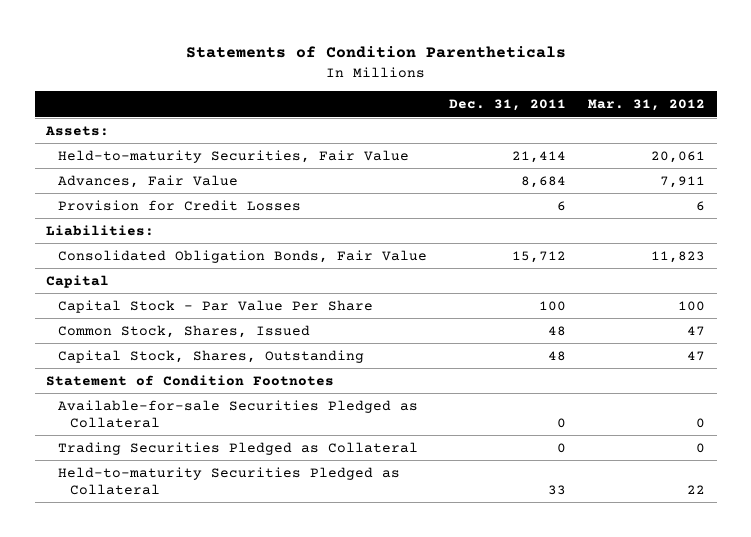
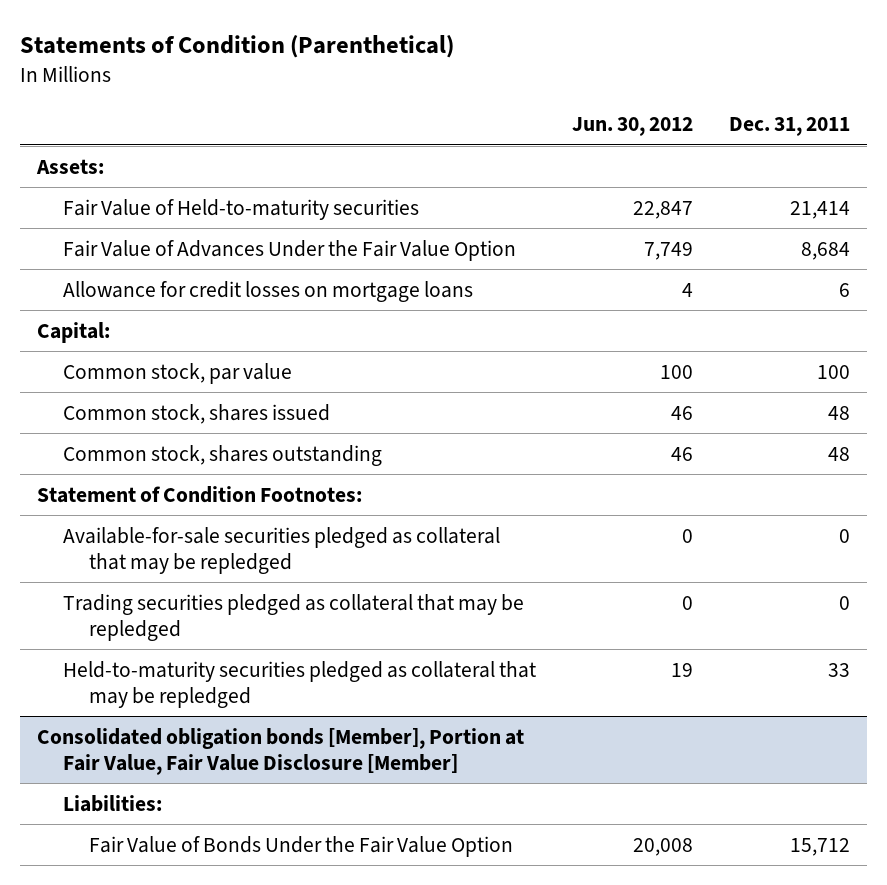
[185,46,566,59] Statements of Condition Parentheticals -> [19,34,454,58] Statements of Condition (Parenthetical)
[588,99,706,112] Mar. 31, 2012 -> none
none -> [571,116,693,136] Jun. 30, 2012
[58,149,410,163] Held-to-maturity Securities, Fair Value -> [63,198,420,220] Fair Value of Held-to-maturity securities
[58,174,239,188] Advances, Fair Value -> [63,239,517,261] Fair Value of Advances Under the Fair Value Option
[58,199,302,211] Provision for Credit Losses -> [63,280,474,302] Allowance for credit losses on mortgage loans
none -> [37,321,111,343] Capital:
none -> [63,362,293,384] Common stock, par value
none -> [63,403,331,424] Common stock, shares issued
none -> [63,444,383,466] Common stock, shares outstanding
none -> [37,485,363,503] Statement of Condition Footnotes:
none -> [63,526,501,574] Available-for-sale securities pledged as collateral that may be repledged
none -> [63,593,525,641] Trading securities pledged as collateral that may be repledged
none -> [63,660,537,708] Held-to-maturity securities pledged as collateral that may be repledged
none -> [37,727,525,775] Consolidated obligation bonds [Member], Portion at Fair Value, Fair Value Disclosure [Member]
[45,274,109,288] Capital -> none
[58,299,374,313] Capital Stock - Par Value Per Share -> none
[58,324,311,338] Common Stock, Shares, Issued -> none
[58,349,365,363] Capital Stock, Shares, Outstanding -> none
[45,374,334,386] Statement of Condition Footnotes -> none
[58,399,419,428] Available-for-sale Securities Pledged as Collateral -> none
[58,441,419,455] Trading Securities Pledged as Collateral -> none
[58,466,401,495] Held-to-maturity Securities Pledged as Collateral -> none
[58,249,428,263] Consolidated Obligation Bonds, Fair Value -> [89,835,514,857] Fair Value of Bonds Under the Fair Value Option

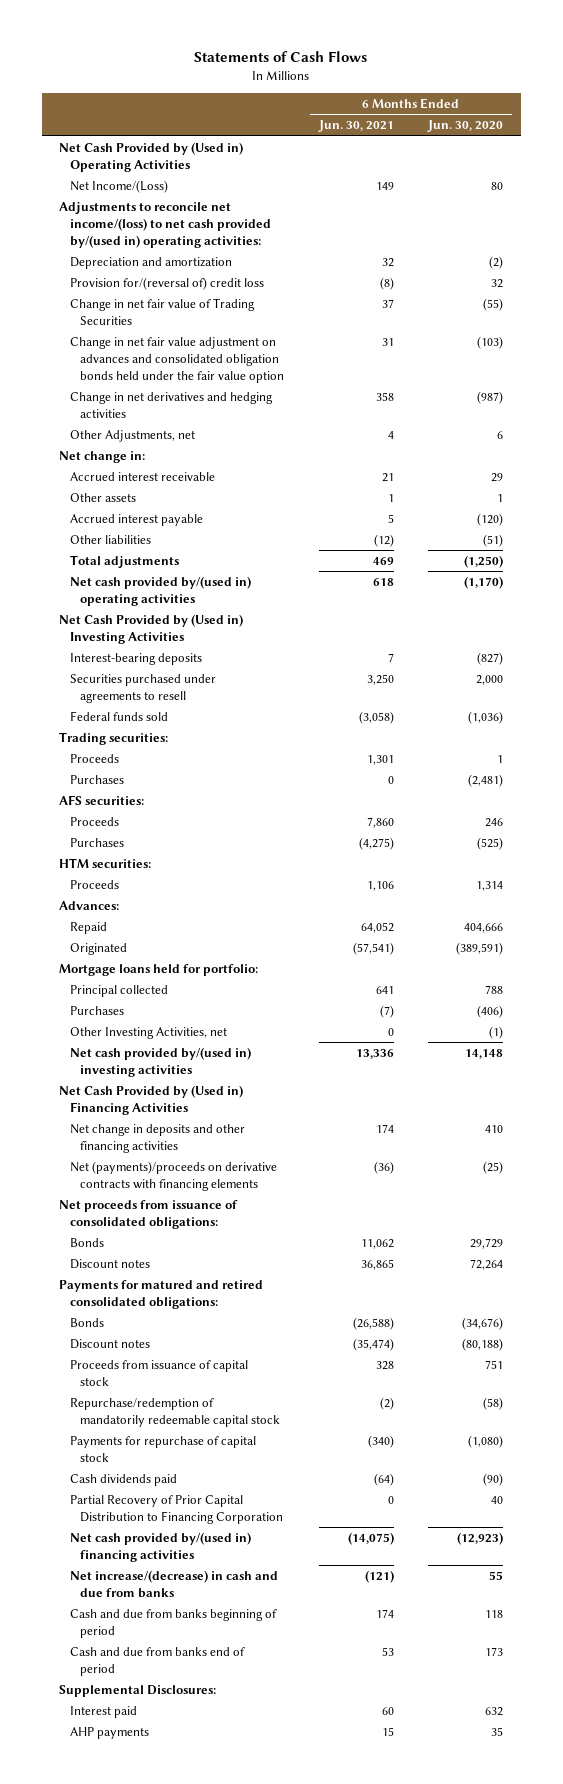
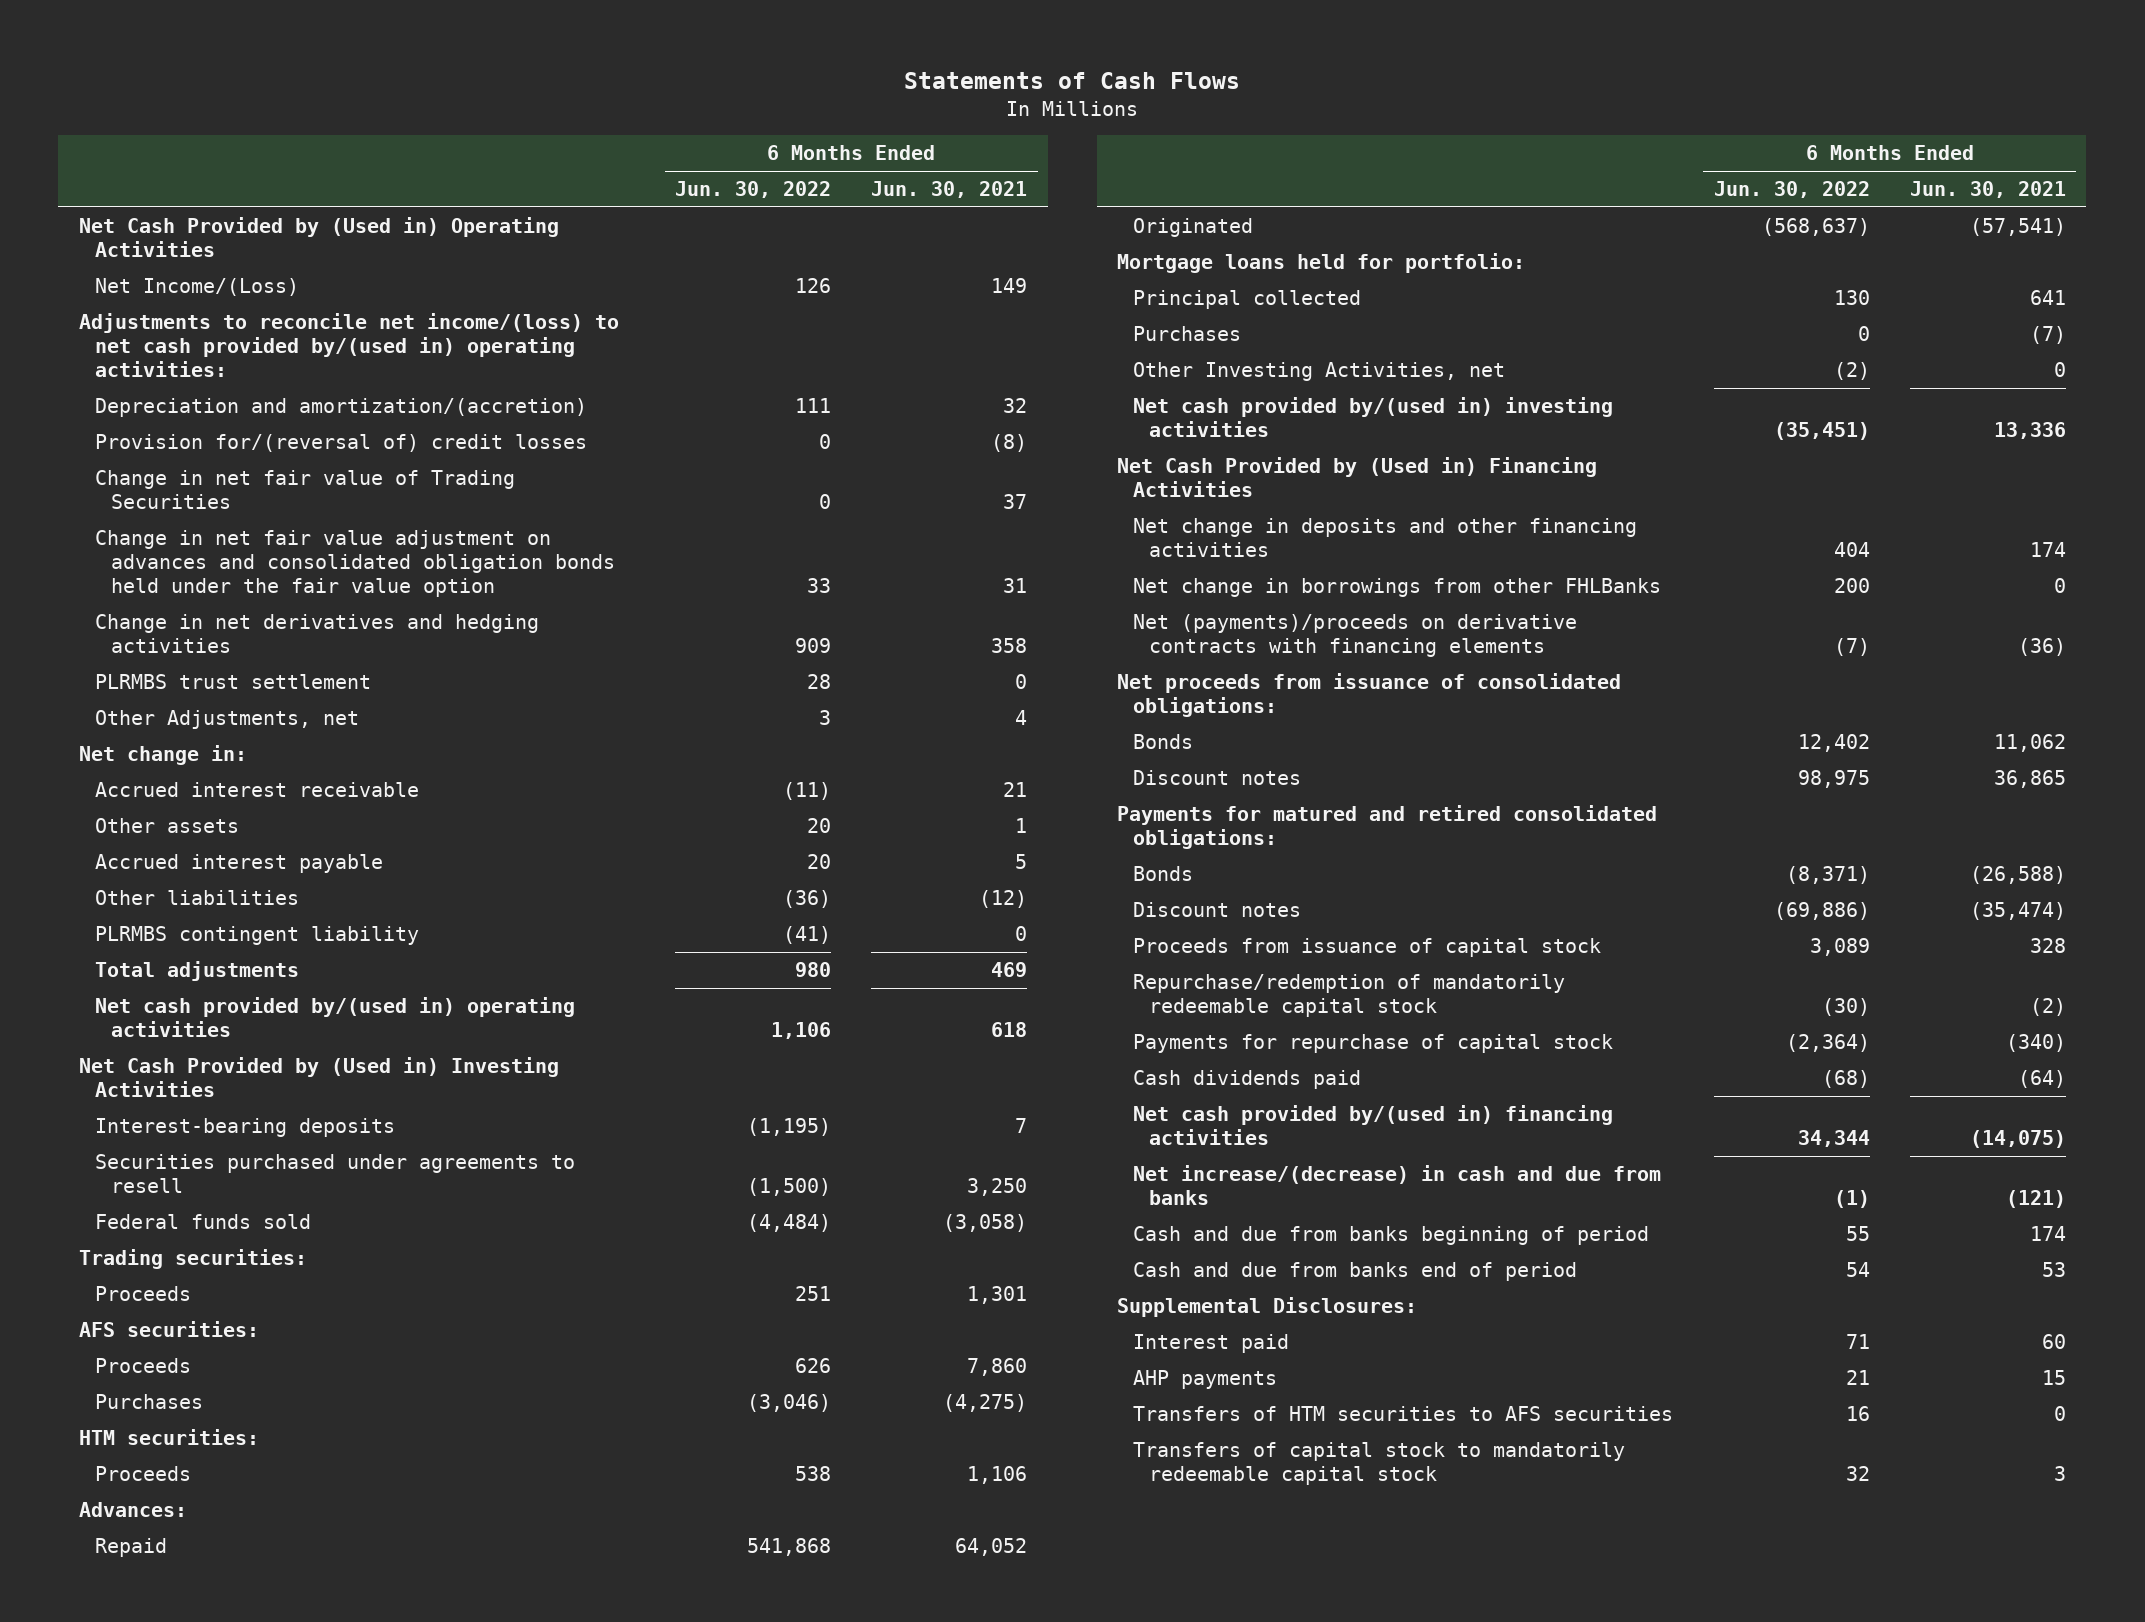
[427,120,504,133] Jun. 30, 2020 -> none
none -> [675,181,832,199] Jun. 30, 2022
[69,256,232,269] Depreciation and amortization -> [94,398,587,418] Depreciation and amortization/(accretion)
[69,276,264,290] Provision for/(reversal of) credit loss -> [94,434,587,453] Provision for/(reversal of) credit losses
none -> [94,674,371,690] PLRMBS trust settlement
none -> [94,926,419,946] PLRMBS contingent liability
[69,774,124,784] Purchases -> none
none -> [1133,578,1662,598] Net change in borrowings from other FHLBanks
[69,1494,284,1524] Partial Recovery of Prior Capital Distribution to Financing Corporation -> none
none -> [1133,1406,1674,1422] Transfers of HTM securities to AFS securities
none -> [1133,1442,1626,1486] Transfers of capital stock to mandatorily redeemable capital stock

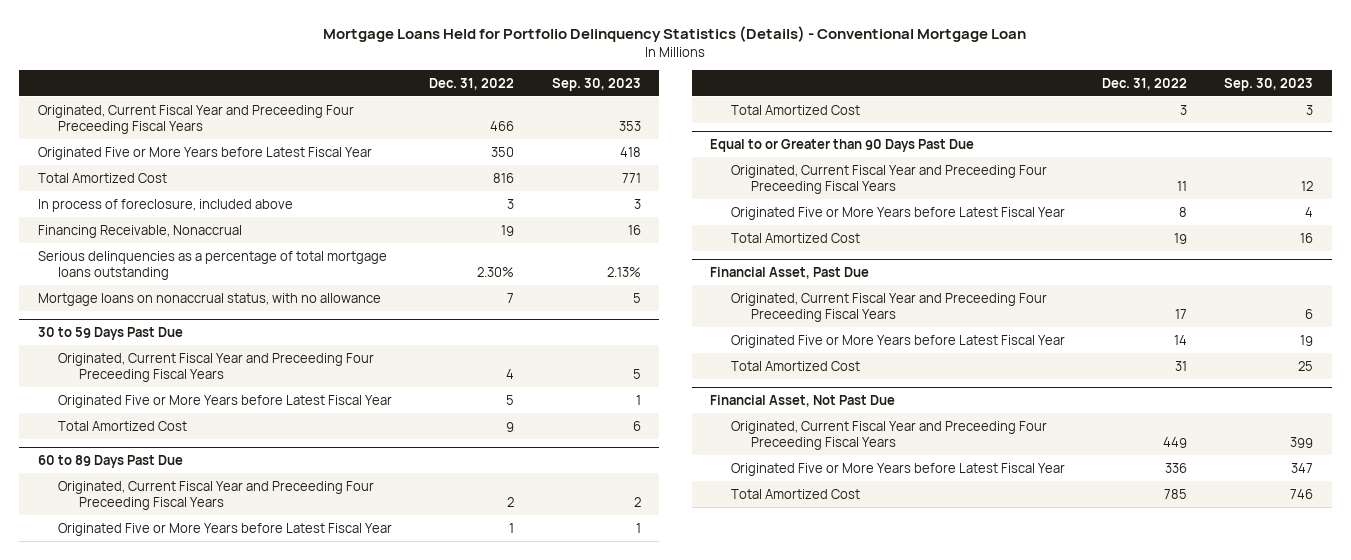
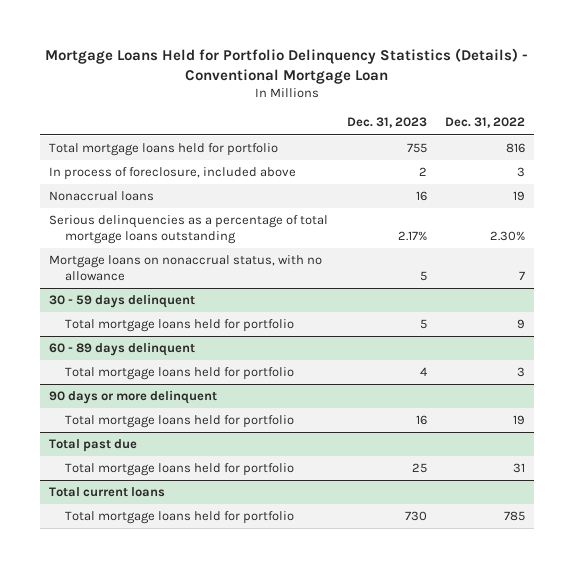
[551,77,641,91] Sep. 30, 2023 -> none
none -> [346,117,427,129] Dec. 31, 2023
[37,104,354,134] Originated, Current Fiscal Year and Preceeding Four Preceeding Fiscal Years -> none
[37,146,372,160] Originated Five or More Years before Latest Fiscal Year -> none
[37,172,167,183] Total Amortized Cost -> [49,143,279,157] Total mortgage loans held for portfolio
[37,224,242,238] Financing Receivable, Nonaccrual -> [49,191,155,202] Nonaccrual loans
[58,352,375,382] Originated, Current Fiscal Year and Preceeding Four Preceeding Fiscal Years -> none
[58,394,393,408] Originated Five or More Years before Latest Fiscal Year -> none
[58,480,375,510] Originated, Current Fiscal Year and Preceeding Four Preceeding Fiscal Years -> none
[58,522,393,536] Originated Five or More Years before Latest Fiscal Year -> none
[730,164,1047,194] Originated, Current Fiscal Year and Preceeding Four Preceeding Fiscal Years -> none
[730,206,1065,220] Originated Five or More Years before Latest Fiscal Year -> none
[730,292,1047,322] Originated, Current Fiscal Year and Preceeding Four Preceeding Fiscal Years -> none
[730,334,1065,348] Originated Five or More Years before Latest Fiscal Year -> none
[730,420,1047,450] Originated, Current Fiscal Year and Preceeding Four Preceeding Fiscal Years -> none
[730,462,1065,476] Originated Five or More Years before Latest Fiscal Year -> none
[37,326,183,340] 30 to 59 Days Past Due -> [49,294,196,309] 30 - 59 days delinquent
[58,420,188,431] Total Amortized Cost -> [65,319,295,333] Total mortgage loans held for portfolio
[37,454,183,468] 60 to 89 Days Past Due -> [49,342,196,357] 60 - 89 days delinquent
[730,104,860,115] Total Amortized Cost -> [65,367,295,381] Total mortgage loans held for portfolio
[710,138,975,152] Equal to or Greater than 90 Days Past Due -> [49,390,218,405] 90 days or more delinquent
[730,232,860,243] Total Amortized Cost -> [65,415,295,429] Total mortgage loans held for portfolio
[710,266,870,279] Financial Asset, Past Due -> [49,439,138,453] Total past due
[730,360,860,371] Total Amortized Cost -> [65,463,295,477] Total mortgage loans held for portfolio
[710,394,896,407] Financial Asset, Not Past Due -> [49,487,166,498] Total current loans
[730,488,860,499] Total Amortized Cost -> [65,511,295,525] Total mortgage loans held for portfolio

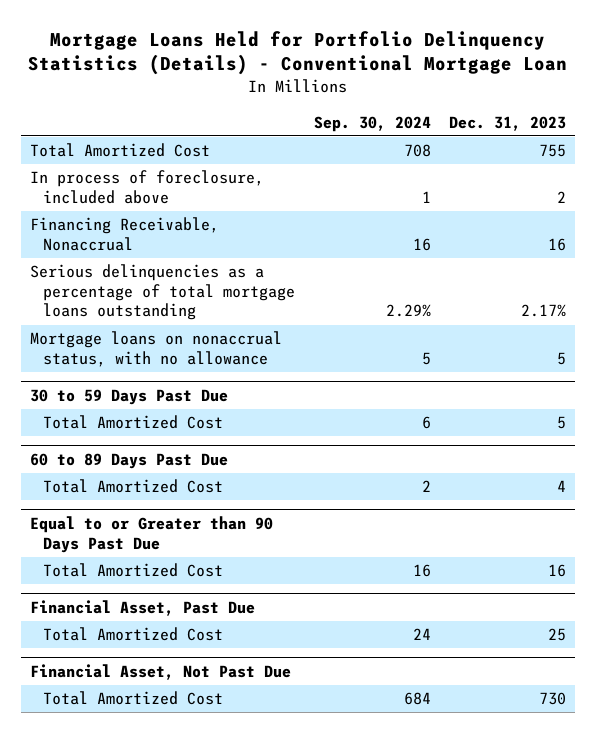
[445,117,526,129] Dec. 31, 2022 -> none
none -> [313,115,431,132] Sep. 30, 2024
[49,143,279,157] Total mortgage loans held for portfolio -> [29,143,210,158] Total Amortized Cost
[49,191,155,202] Nonaccrual loans -> [29,217,219,251] Financing Receivable, Nonaccrual
[49,294,196,309] 30 - 59 days delinquent -> [29,389,228,406] 30 to 59 Days Past Due
[65,319,295,333] Total mortgage loans held for portfolio -> [43,415,224,430] Total Amortized Cost
[49,342,196,357] 60 - 89 days delinquent -> [29,453,228,470] 60 to 89 Days Past Due
[65,367,295,381] Total mortgage loans held for portfolio -> [43,479,224,494] Total Amortized Cost
[49,390,218,405] 90 days or more delinquent -> [29,516,273,553] Equal to or Greater than 90 Days Past Due
[65,415,295,429] Total mortgage loans held for portfolio -> [43,563,224,578] Total Amortized Cost
[49,439,138,453] Total past due -> [29,600,255,617] Financial Asset, Past Due
[65,463,295,477] Total mortgage loans held for portfolio -> [43,627,224,642] Total Amortized Cost
[49,487,166,498] Total current loans -> [29,664,291,681] Financial Asset, Not Past Due
[65,511,295,525] Total mortgage loans held for portfolio -> [43,691,224,706] Total Amortized Cost

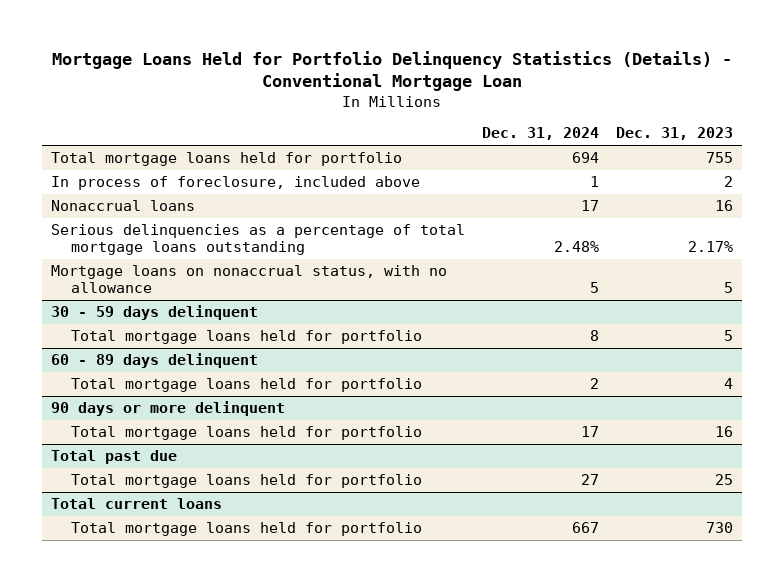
[313,115,431,132] Sep. 30, 2024 -> none
none -> [482,127,600,141] Dec. 31, 2024
[29,143,210,158] Total Amortized Cost -> [50,152,402,167] Total mortgage loans held for portfolio
[29,217,219,251] Financing Receivable, Nonaccrual -> [50,200,195,212] Nonaccrual loans
[43,415,224,430] Total Amortized Cost -> none
[43,479,224,494] Total Amortized Cost -> none
[43,563,224,578] Total Amortized Cost -> none
[43,627,224,642] Total Amortized Cost -> none
[43,691,224,706] Total Amortized Cost -> none
[29,389,228,406] 30 to 59 Days Past Due -> [50,305,258,321] 30 - 59 days delinquent
none -> [71,330,423,345] Total mortgage loans held for portfolio
[29,453,228,470] 60 to 89 Days Past Due -> [50,353,258,369] 60 - 89 days delinquent
none -> [71,378,423,393] Total mortgage loans held for portfolio
[29,516,273,553] Equal to or Greater than 90 Days Past Due -> [50,401,285,417] 90 days or more delinquent
none -> [71,426,423,441] Total mortgage loans held for portfolio
[29,600,255,617] Financial Asset, Past Due -> [50,450,177,465] Total past due
none -> [71,474,423,489] Total mortgage loans held for portfolio
[29,664,291,681] Financial Asset, Not Past Due -> [50,498,222,510] Total current loans
none -> [71,522,423,537] Total mortgage loans held for portfolio

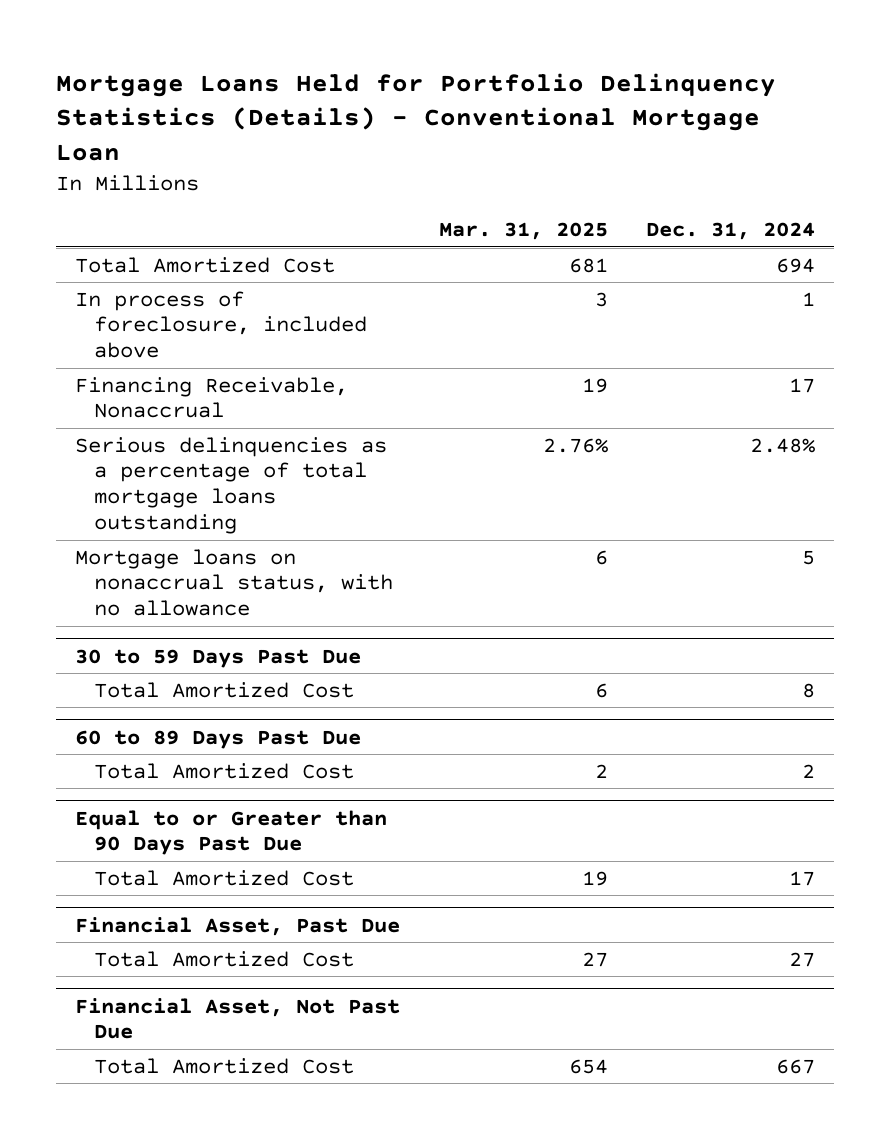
[616,127,734,141] Dec. 31, 2023 -> none
none -> [438,222,608,241] Mar. 31, 2025
[50,152,402,167] Total mortgage loans held for portfolio -> [75,256,336,273] Total Amortized Cost
[50,200,195,212] Nonaccrual loans -> [75,376,349,419] Financing Receivable, Nonaccrual
[50,305,258,321] 30 - 59 days delinquent -> [75,648,362,668] 30 to 59 Days Past Due
[71,330,423,345] Total mortgage loans held for portfolio -> [94,681,355,698] Total Amortized Cost
[50,353,258,369] 60 - 89 days delinquent -> [75,729,362,749] 60 to 89 Days Past Due
[71,378,423,393] Total mortgage loans held for portfolio -> [94,762,355,779] Total Amortized Cost
[50,401,285,417] 90 days or more delinquent -> [75,809,388,856] Equal to or Greater than 90 Days Past Due
[71,426,423,441] Total mortgage loans held for portfolio -> [94,869,355,886] Total Amortized Cost
[50,450,177,465] Total past due -> [75,916,401,936] Financial Asset, Past Due
[71,474,423,489] Total mortgage loans held for portfolio -> [94,950,355,967] Total Amortized Cost
[50,498,222,510] Total current loans -> [75,997,401,1040] Financial Asset, Not Past Due
[71,522,423,537] Total mortgage loans held for portfolio -> [94,1057,355,1074] Total Amortized Cost

